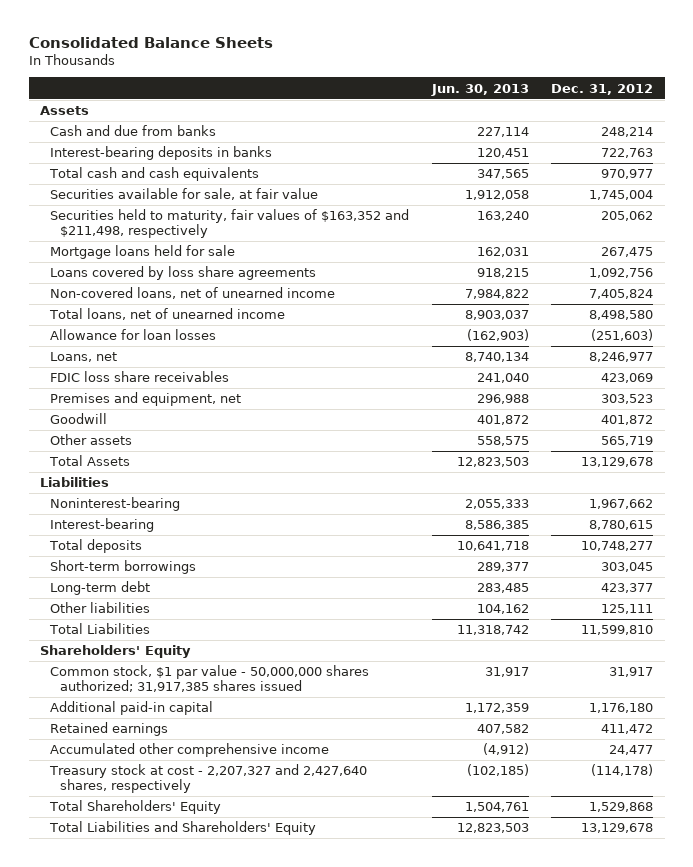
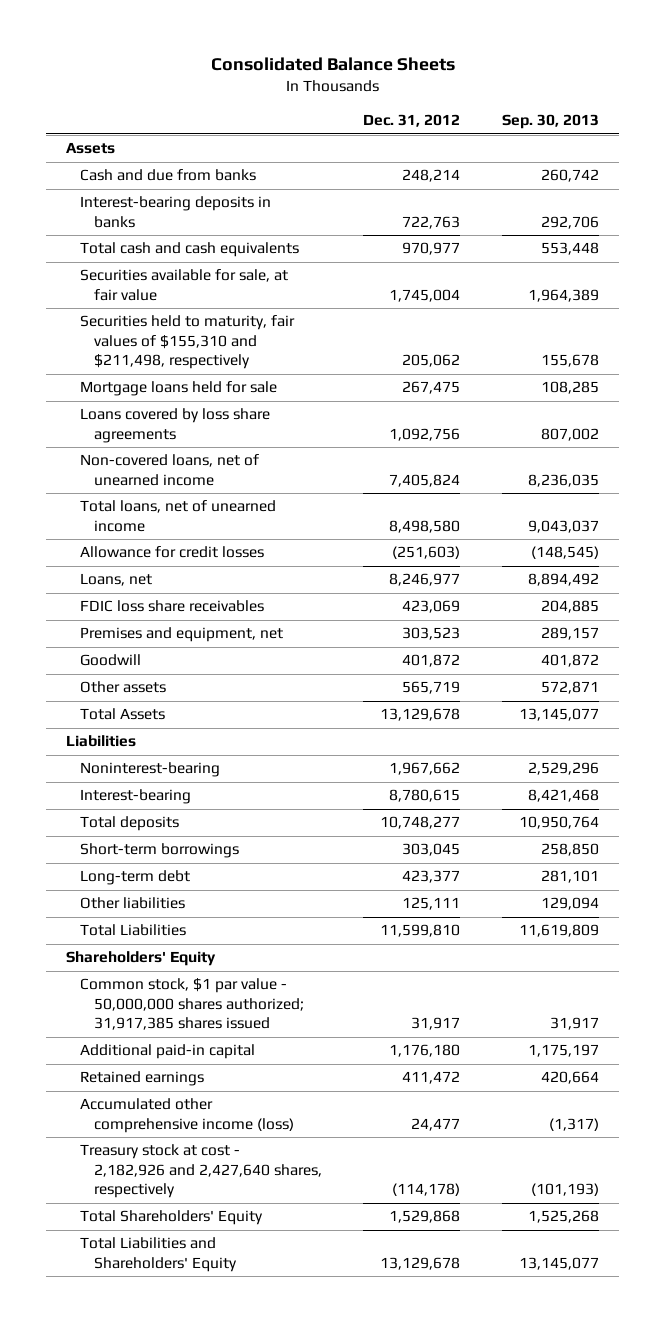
[430,83,529,96] Jun. 30, 2013 -> none
none -> [501,114,599,130] Sep. 30, 2013
[49,209,409,238] Securities held to maturity, fair values of $163,352 and $211,498, respectively -> [80,315,296,370] Securities held to maturity, fair values of $155,310 and $211,498, respectively
[49,329,216,341] Allowance for loan losses -> [80,546,265,559] Allowance for credit losses
[49,743,329,758] Accumulated other comprehensive income -> [80,1098,295,1133] Accumulated other comprehensive income (loss)
[48,764,367,793] Treasury stock at cost - 2,207,327 and 2,427,640 shares, respectively -> [80,1144,323,1199] Treasury stock at cost - 2,182,926 and 2,427,640 shares, respectively

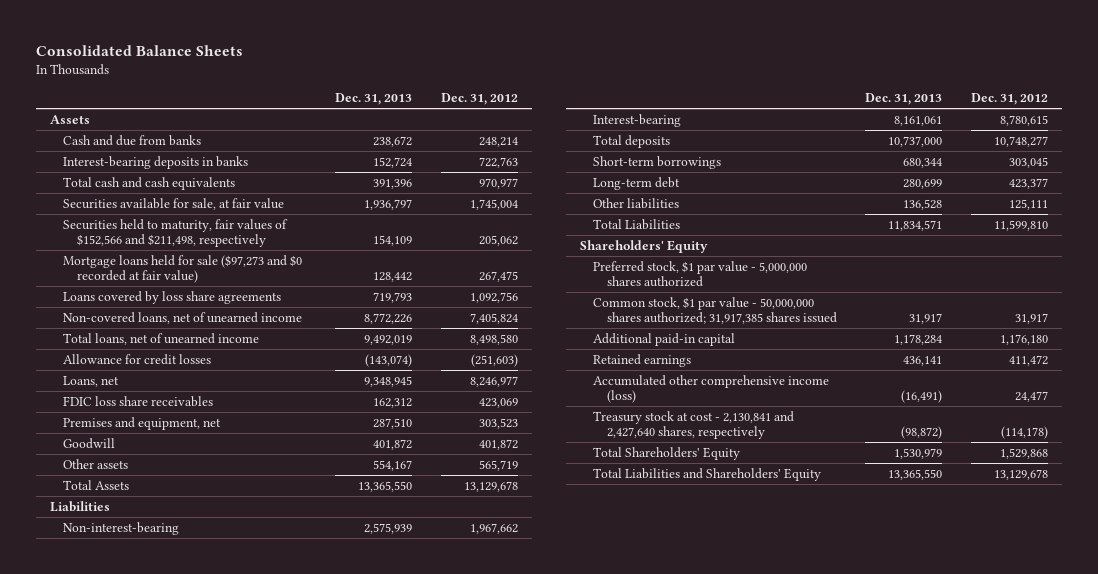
[501,114,599,130] Sep. 30, 2013 -> none
none -> [335,93,413,106] Dec. 31, 2013
[80,315,296,370] Securities held to maturity, fair values of $155,310 and $211,498, respectively -> [63,218,289,248] Securities held to maturity, fair values of $152,566 and $211,498, respectively
[80,381,278,397] Mortgage loans held for sale -> [63,254,303,284] Mortgage loans held for sale ($97,273 and $0 recorded at fair value)
[80,762,221,778] Noninterest-bearing -> [63,521,180,535] Non-interest-bearing
none -> [593,260,808,288] Preferred stock, $1 par value - 5,000,000 shares authorized
[80,1144,323,1199] Treasury stock at cost - 2,182,926 and 2,427,640 shares, respectively -> [593,410,795,440] Treasury stock at cost - 2,130,841 and 2,427,640 shares, respectively

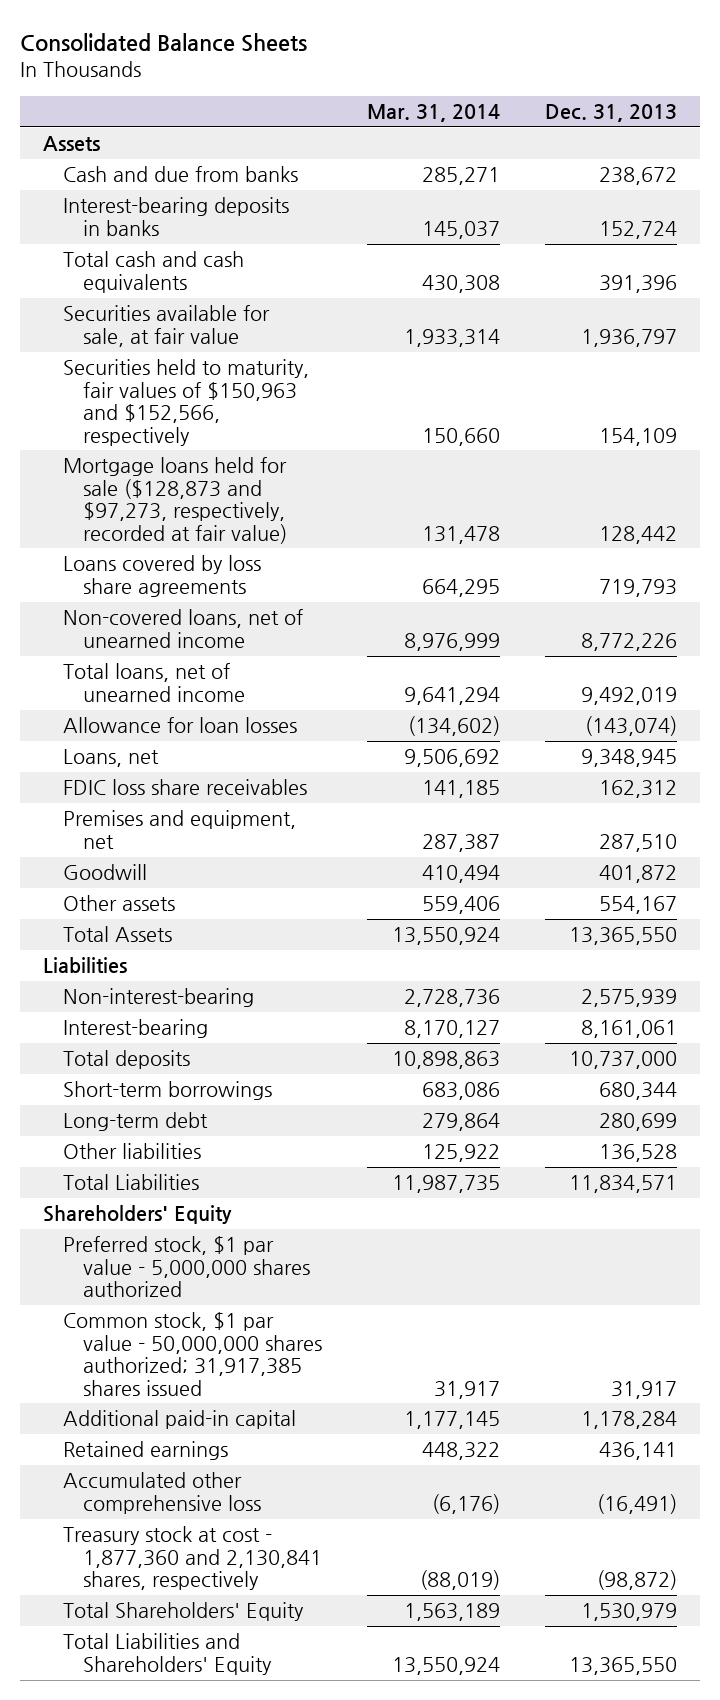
[441,93,519,106] Dec. 31, 2012 -> none
none -> [367,104,501,123] Mar. 31, 2014
[63,218,289,248] Securities held to maturity, fair values of $152,566 and $211,498, respectively -> [63,359,310,446] Securities held to maturity, fair values of $150,963 and $152,566, respectively
[63,254,303,284] Mortgage loans held for sale ($97,273 and $0 recorded at fair value) -> [63,457,288,544] Mortgage loans held for sale ($128,873 and $97,273, respectively, recorded at fair value)
[63,353,212,365] Allowance for credit losses -> [63,717,298,734] Allowance for loan losses
[593,374,830,404] Accumulated other comprehensive income (loss) -> [63,1472,262,1514] Accumulated other comprehensive loss
[593,410,795,440] Treasury stock at cost - 2,130,841 and 2,427,640 shares, respectively -> [63,1526,323,1591] Treasury stock at cost - 1,877,360 and 2,130,841 shares, respectively

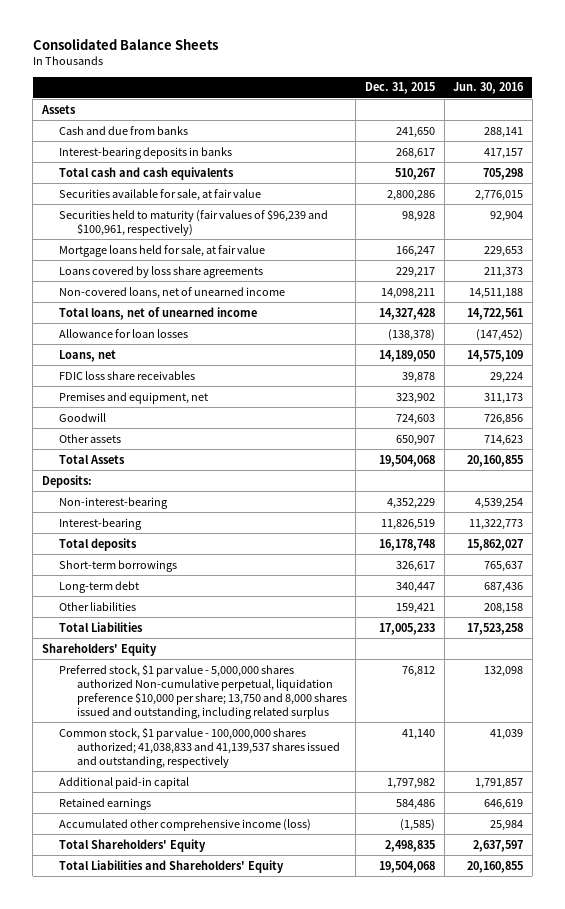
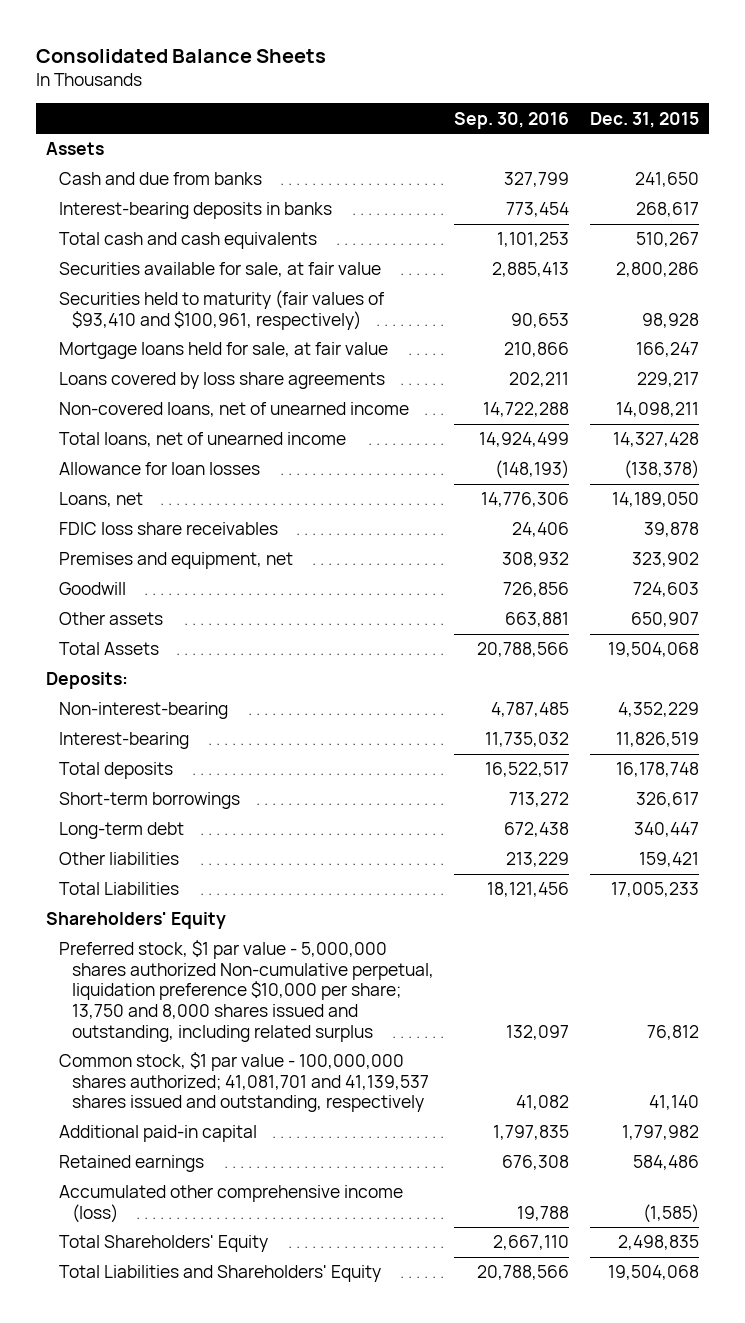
[453,82,525,95] Jun. 30, 2016 -> none
none -> [454,111,570,129] Sep. 30, 2016
[59,208,329,236] Securities held to maturity (fair values of $96,239 and $100,961, respectively) -> [59,290,386,330] Securities held to maturity (fair values of $93,410 and $100,961, respectively)
[59,726,340,768] Common stock, $1 par value - 100,000,000 shares authorized; 41,038,833 and 41,139,537 shares issued and outstanding, respectively -> [59,1052,429,1113] Common stock, $1 par value - 100,000,000 shares authorized; 41,081,701 and 41,139,537 shares issued and outstanding, respectively

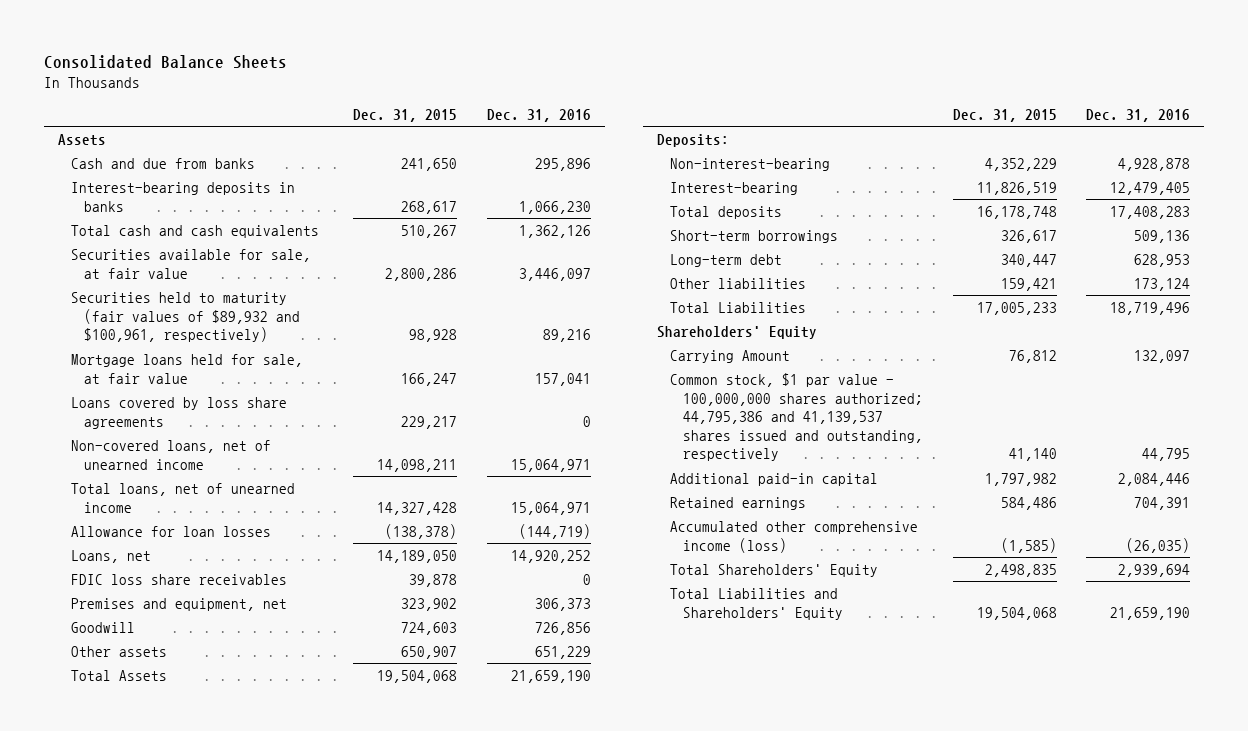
[454,111,570,129] Sep. 30, 2016 -> none
none -> [486,108,591,122] Dec. 31, 2016
[59,290,386,330] Securities held to maturity (fair values of $93,410 and $100,961, respectively) -> [71,292,301,343] Securities held to maturity (fair values of $89,932 and $100,961, respectively)
[59,940,434,1042] Preferred stock, $1 par value - 5,000,000 shares authorized Non-cumulative perpetual, liquidation preference $10,000 per share; 13,750 and 8,000 shares issued and outstanding, including related surplus -> [670,350,791,364] Carrying Amount
[59,1052,429,1113] Common stock, $1 par value - 100,000,000 shares authorized; 41,081,701 and 41,139,537 shares issued and outstanding, respectively -> [670,373,924,462] Common stock, $1 par value - 100,000,000 shares authorized; 44,795,386 and 41,139,537 shares issued and outstanding, respectively

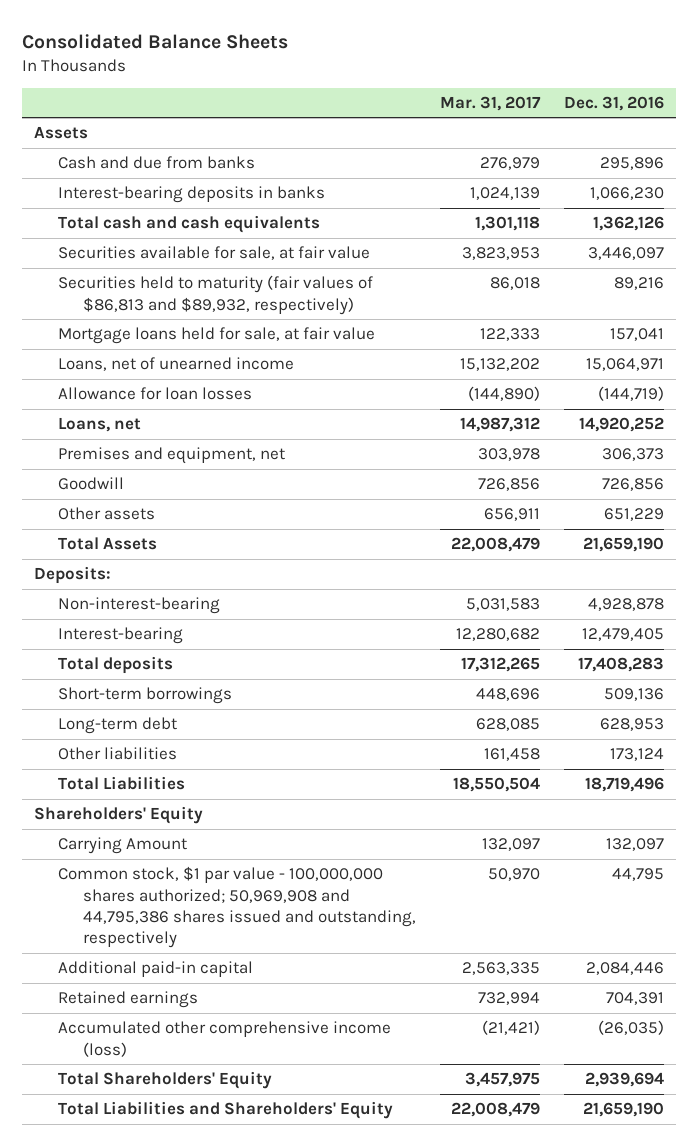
[353,108,458,122] Dec. 31, 2015 -> none
none -> [440,95,542,111] Mar. 31, 2017
[71,292,301,343] Securities held to maturity (fair values of $89,932 and $100,961, respectively) -> [58,275,374,315] Securities held to maturity (fair values of $86,813 and $89,932, respectively)
[71,397,288,429] Loans covered by loss share agreements -> none
[71,440,272,470] Non-covered loans, net of unearned income -> none
[71,483,296,513] Total loans, net of unearned income -> [58,357,295,372] Loans, net of unearned income
[71,574,288,586] FDIC loss share receivables -> none
[670,373,924,462] Common stock, $1 par value - 100,000,000 shares authorized; 44,795,386 and 41,139,537 shares issued and outstanding, respectively -> [58,866,417,949] Common stock, $1 par value - 100,000,000 shares authorized; 50,969,908 and 44,795,386 shares issued and outstanding, respectively

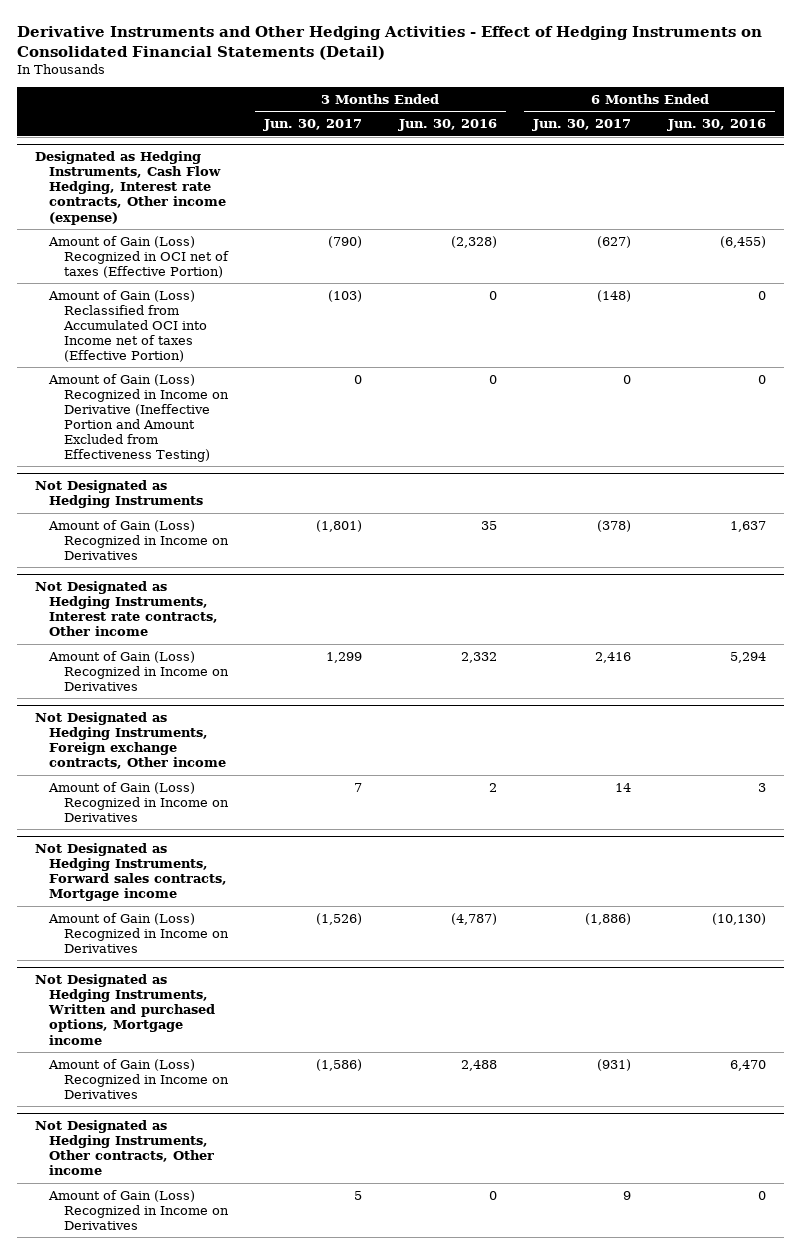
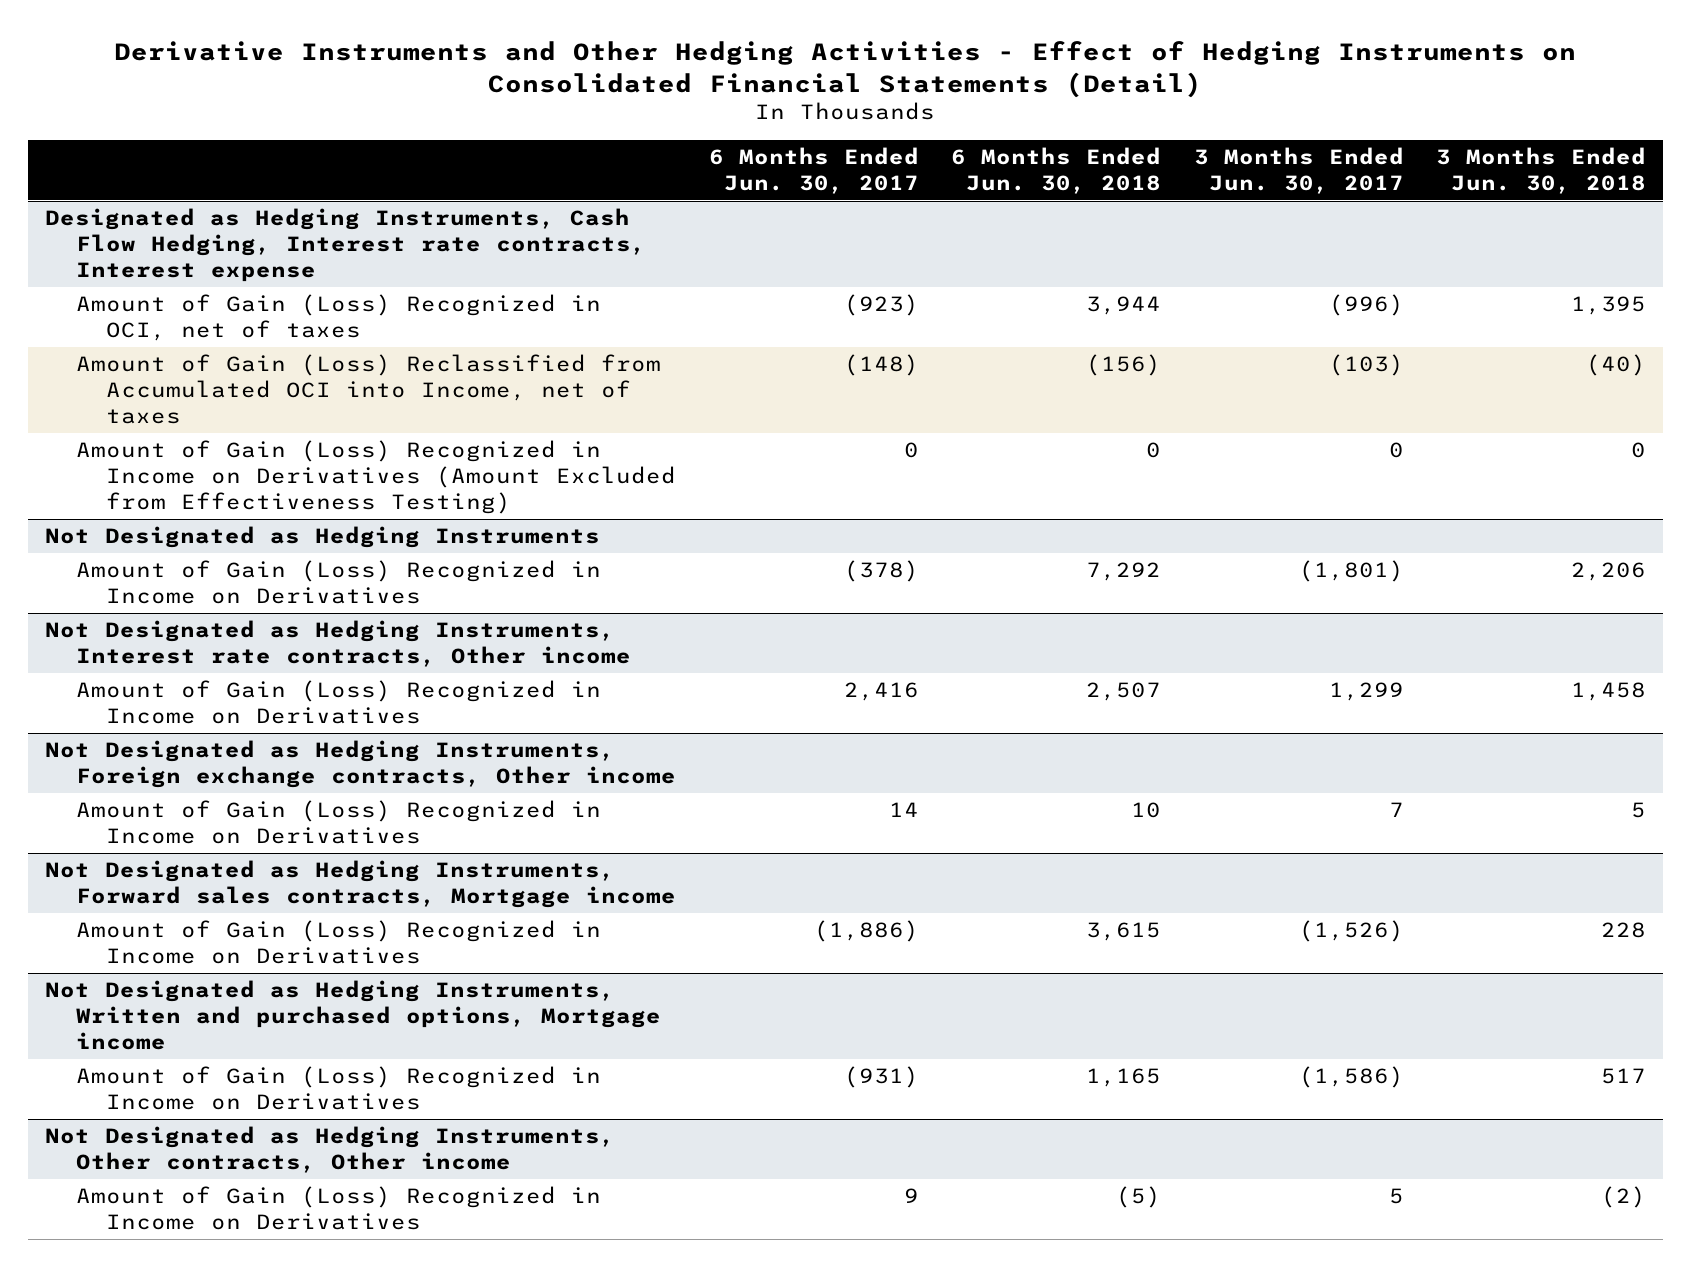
[397,119,497,132] Jun. 30, 2016 -> none
[667,119,767,132] Jun. 30, 2016 -> none
none -> [951,146,1162,194] 6 Months Ended Jun. 30, 2018
none -> [1436,146,1647,194] 3 Months Ended Jun. 30, 2018
[35,151,227,225] Designated as Hedging Instruments, Cash Flow Hedging, Interest rate contracts, Other income (expense) -> [44,208,646,283] Designated as Hedging Instruments, Cash Flow Hedging, Interest rate contracts, Interest expense
[48,235,229,278] Amount of Gain (Loss) Recognized in OCI net of taxes (Effective Portion) -> [75,294,601,342] Amount of Gain (Loss) Recognized in OCI, net of taxes
[328,235,363,248] (790) -> [1328,294,1404,317] (996)
[597,235,632,248] (627) -> [843,294,919,317] (923)
[48,289,207,362] Amount of Gain (Loss) Reclassified from Accumulated OCI into Income net of taxes (Effective Portion) -> [75,354,661,425] Amount of Gain (Loss) Reclassified from Accumulated OCI into Income, net of taxes
[48,373,229,463] Amount of Gain (Loss) Recognized in Income on Derivative (Ineffective Portion and Amount Excluded from Effectiveness Testing) -> [75,440,677,515] Amount of Gain (Loss) Recognized in Income on Derivatives (Amount Excluded from Effectiveness Testing)

